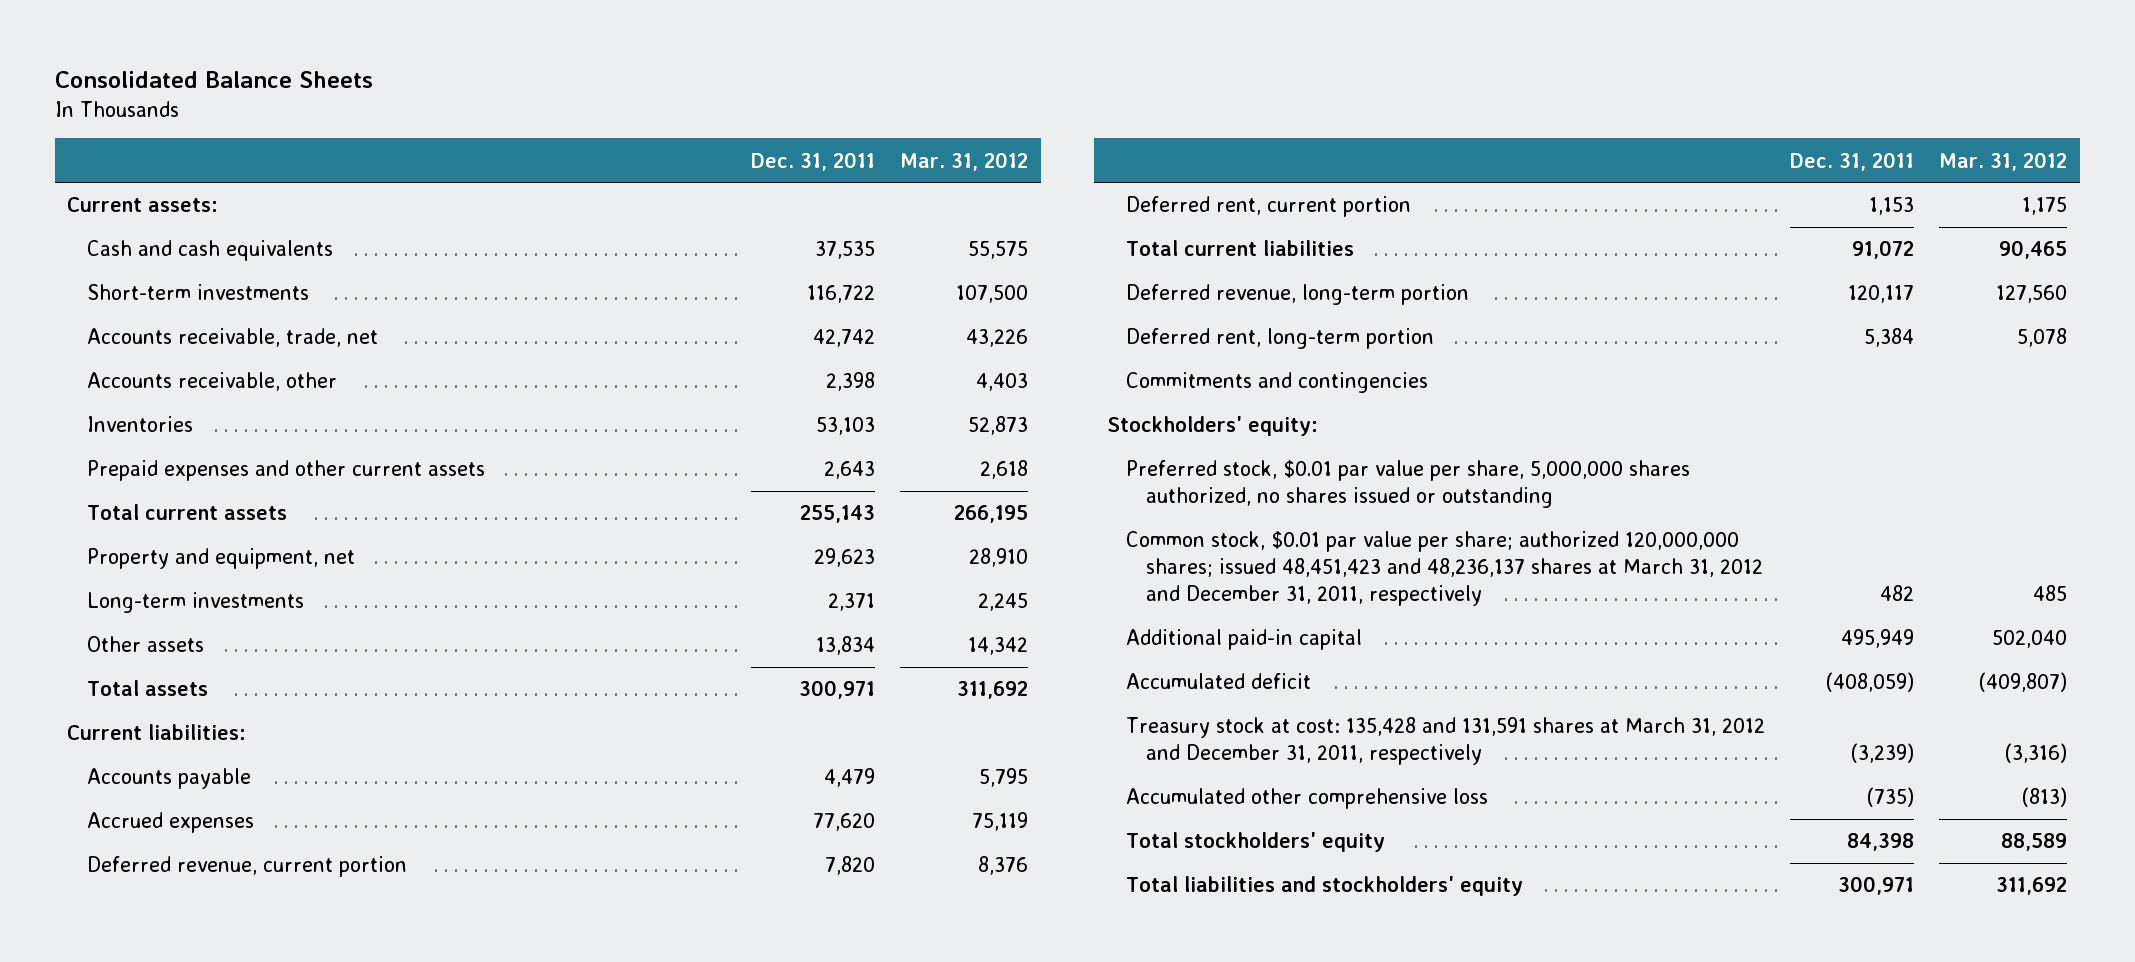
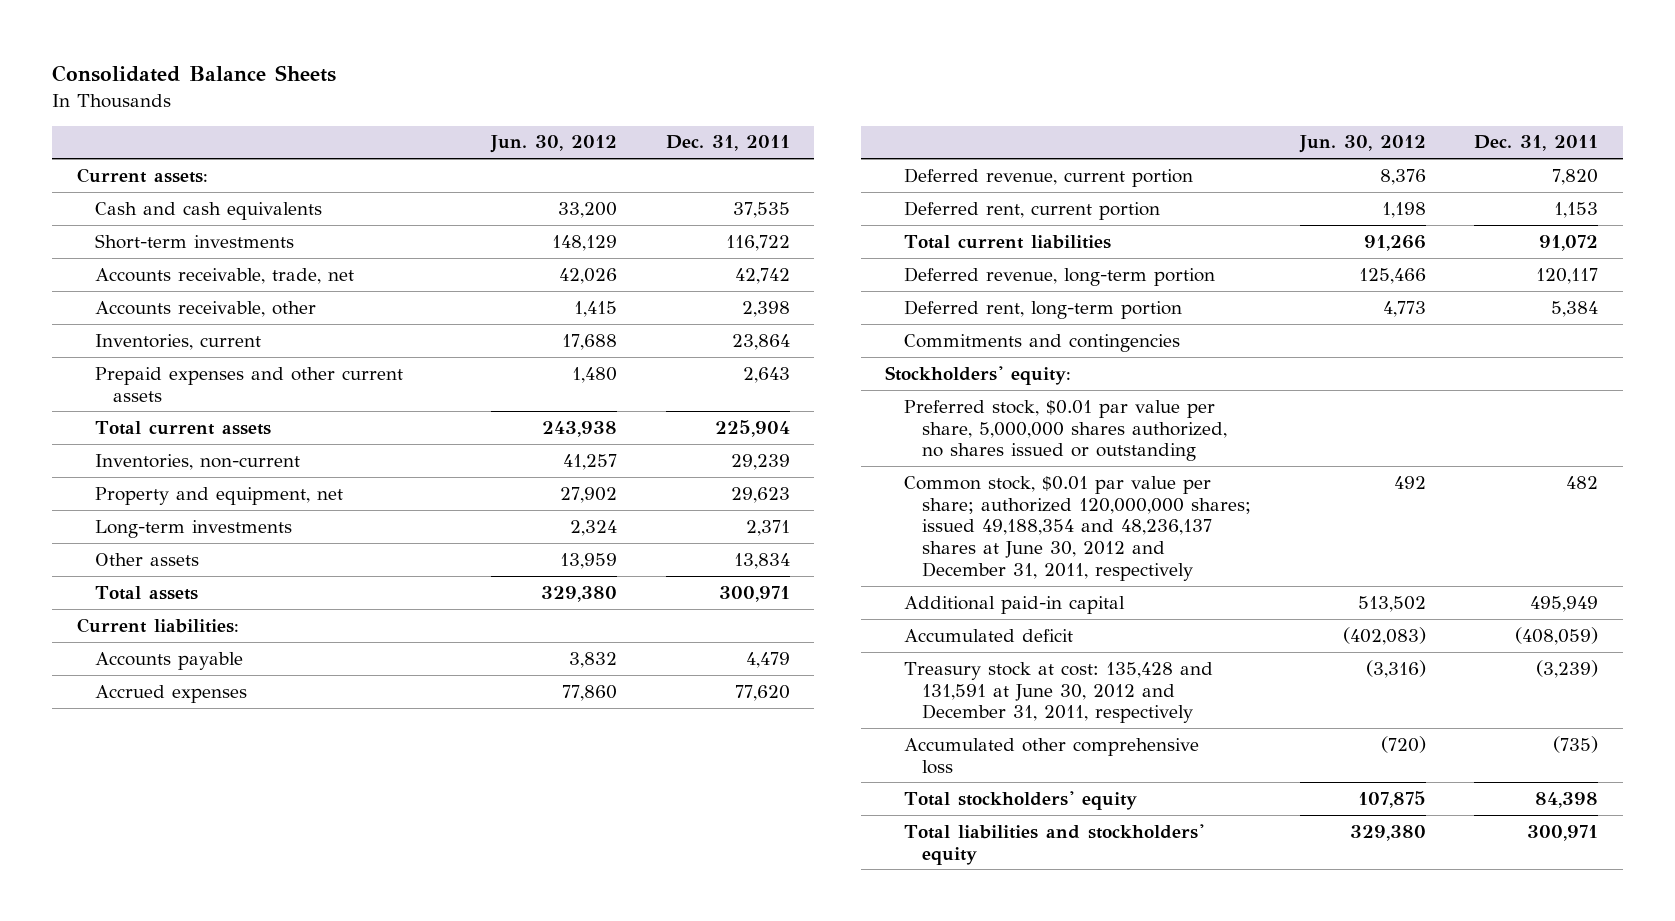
[900,151,1029,171] Mar. 31, 2012 -> none
none -> [489,135,617,154] Jun. 30, 2012
[86,416,193,433] Inventories -> [94,333,261,350] Inventories, current
[815,417,875,436] 53,103 -> [731,333,790,350] 23,864
[799,505,875,524] 255,143 -> [714,419,790,437] 225,904
none -> [94,453,300,470] Inventories, non-current
[1126,531,1763,607] Common stock, $0.01 par value per share; authorized 120,000,000 shares; issued 48,451,423 and 48,236,137 shares at March 31, 2012 and December 31, 2011, respectively -> [903,475,1251,581] Common stock, $0.01 par value per share; authorized 120,000,000 shares; issued 49,188,354 and 48,236,137 shares at June 30, 2012 and December 31, 2011, respectively
[1126,717,1766,766] Treasury stock at cost: 135,428 and 131,591 shares at March 31, 2012 and December 31, 2011, respectively -> [903,661,1213,724] Treasury stock at cost: 135,428 and 131,591 at June 30, 2012 and December 31, 2011, respectively

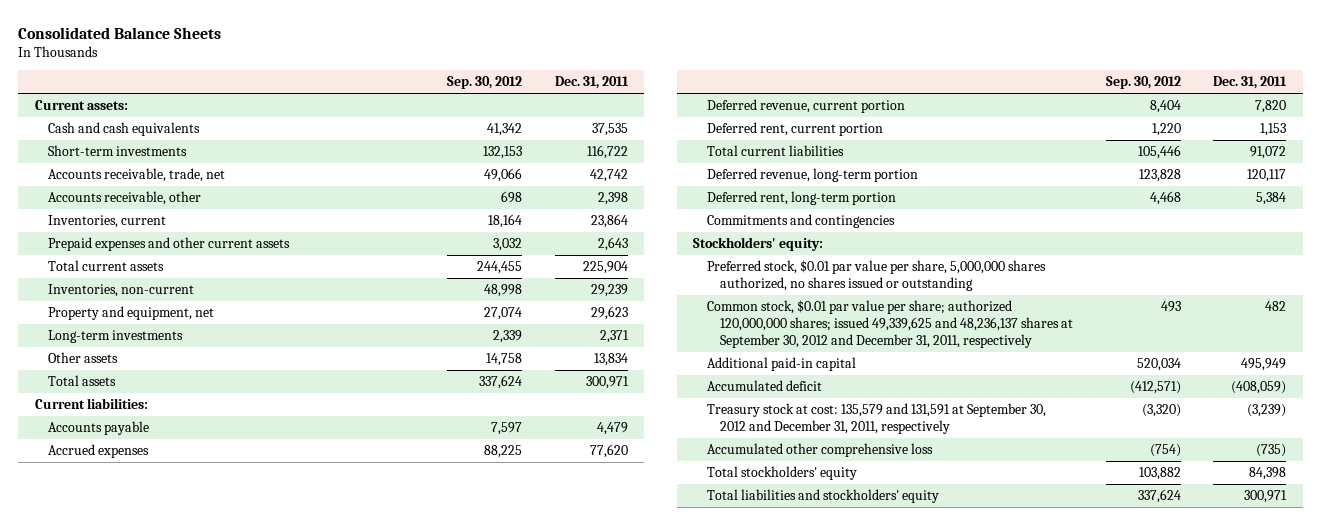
[489,135,617,154] Jun. 30, 2012 -> none
none -> [446,76,522,90] Sep. 30, 2012
[903,475,1251,581] Common stock, $0.01 par value per share; authorized 120,000,000 shares; issued 49,188,354 and 48,236,137 shares at June 30, 2012 and December 31, 2011, respectively -> [706,299,1073,349] Common stock, $0.01 par value per share; authorized 120,000,000 shares; issued 49,339,625 and 48,236,137 shares at September 30, 2012 and December 31, 2011, respectively
[903,661,1213,724] Treasury stock at cost: 135,428 and 131,591 at June 30, 2012 and December 31, 2011, respectively -> [706,402,1046,435] Treasury stock at cost: 135,579 and 131,591 at September 30, 2012 and December 31, 2011, respectively

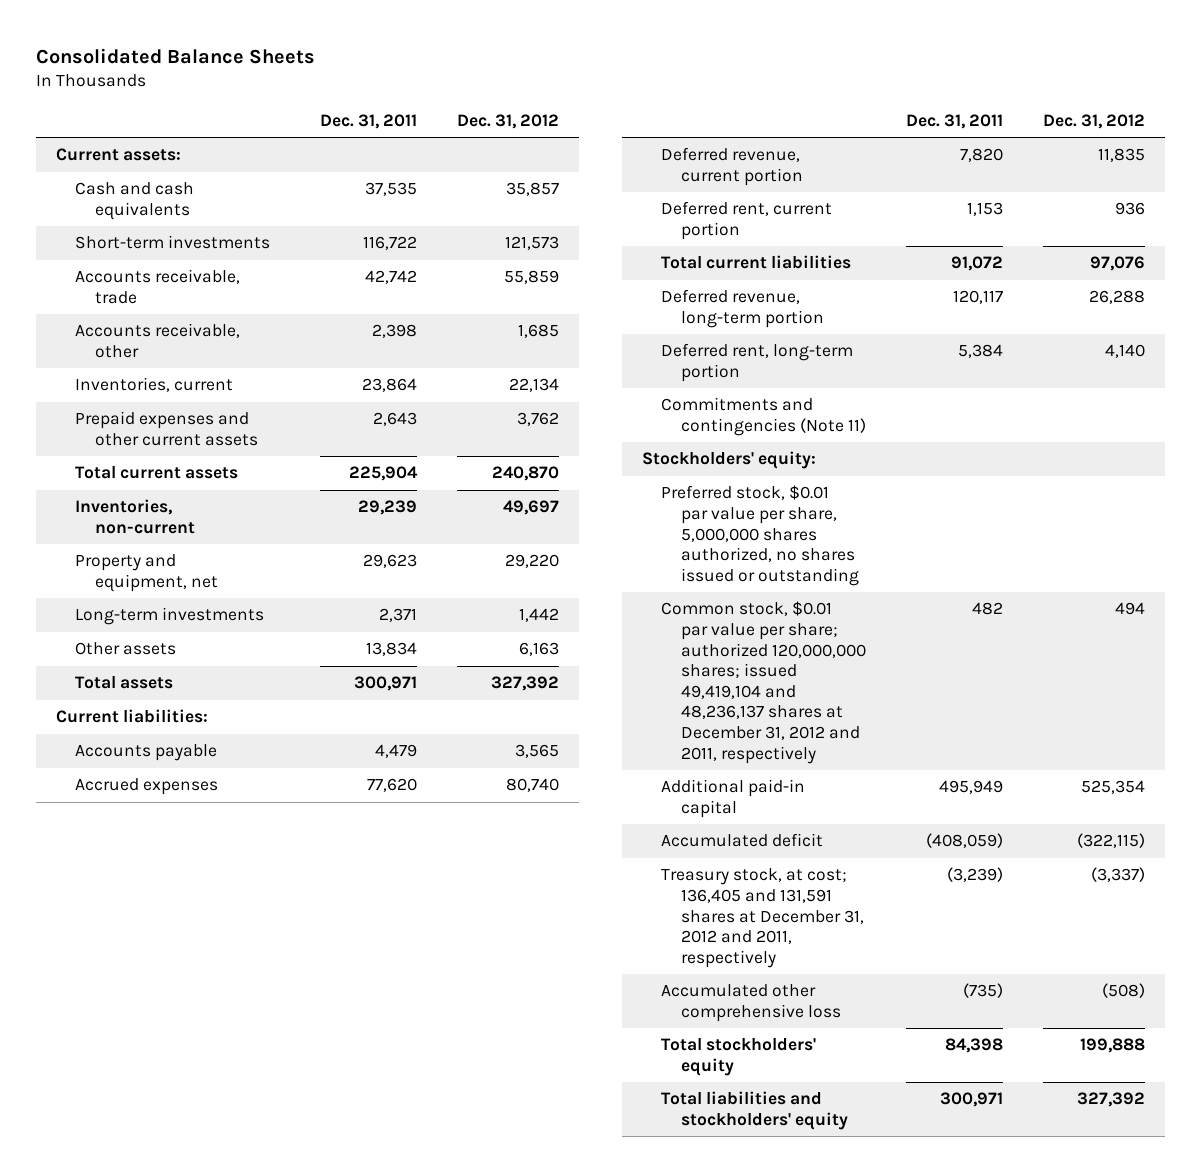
[446,76,522,90] Sep. 30, 2012 -> none
none -> [456,113,559,129] Dec. 31, 2012
[48,167,226,182] Accounts receivable, trade, net -> [75,269,241,304] Accounts receivable, trade
[706,213,895,228] Commitments and contingencies -> [661,397,866,436] Commitments and contingencies (Note 11)
[706,299,1073,349] Common stock, $0.01 par value per share; authorized 120,000,000 shares; issued 49,339,625 and 48,236,137 shares at September 30, 2012 and December 31, 2011, respectively -> [661,601,866,764] Common stock, $0.01 par value per share; authorized 120,000,000 shares; issued 49,419,104 and 48,236,137 shares at December 31, 2012 and 2011, respectively
[706,402,1046,435] Treasury stock at cost: 135,579 and 131,591 at September 30, 2012 and December 31, 2011, respectively -> [661,868,864,968] Treasury stock, at cost; 136,405 and 131,591 shares at December 31, 2012 and 2011, respectively

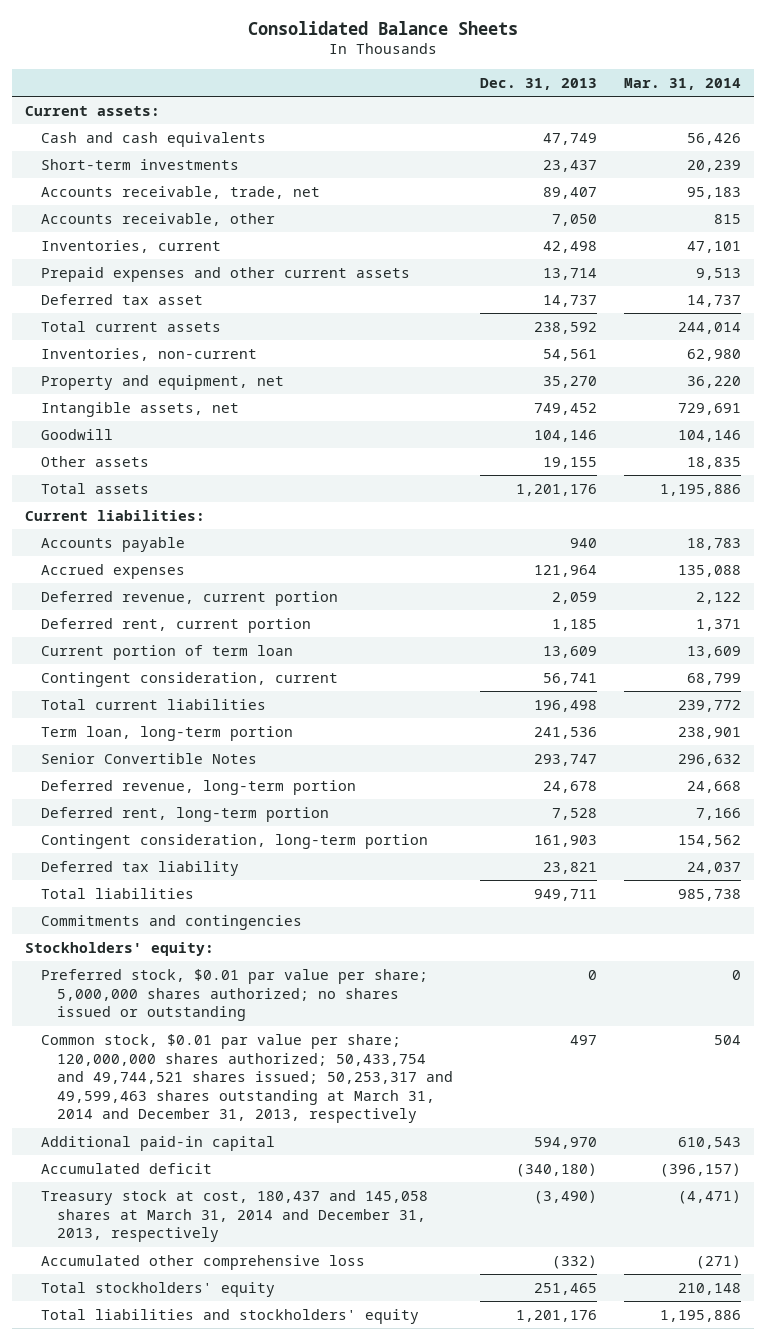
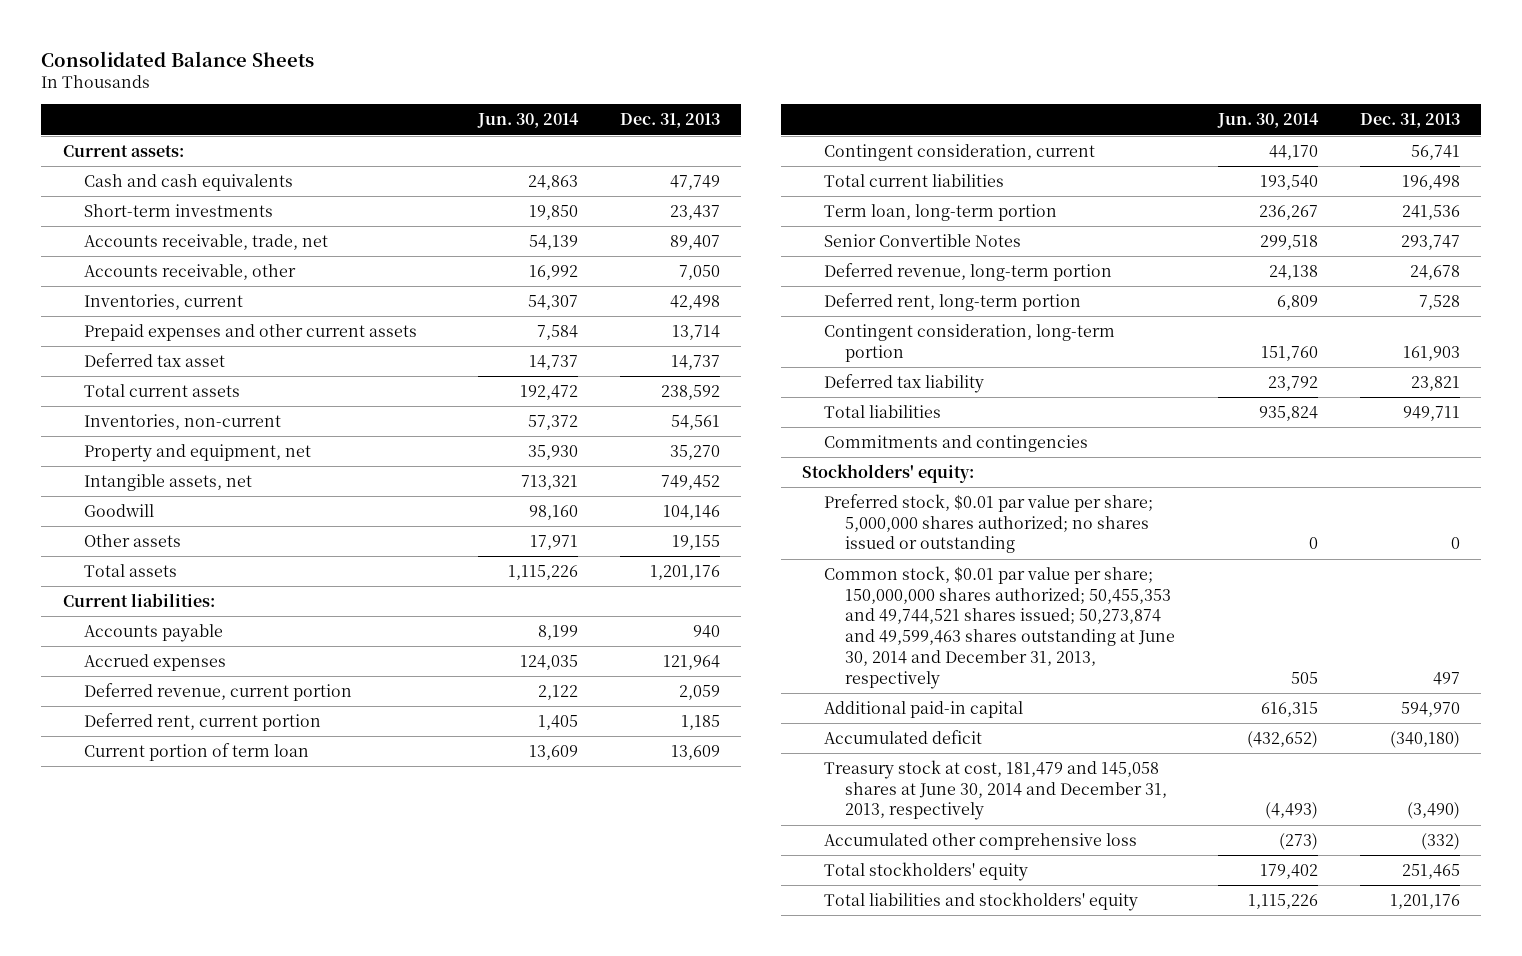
[623,77,741,90] Mar. 31, 2014 -> none
none -> [476,113,579,129] Jun. 30, 2014
[41,1033,454,1124] Common stock, $0.01 par value per share; 120,000,000 shares authorized; 50,433,754 and 49,744,521 shares issued; 50,253,317 and 49,599,463 shares outstanding at March 31, 2014 and December 31, 2013, respectively -> [823,565,1176,689] Common stock, $0.01 par value per share; 150,000,000 shares authorized; 50,455,353 and 49,744,521 shares issued; 50,273,874 and 49,599,463 shares outstanding at June 30, 2014 and December 31, 2013, respectively
[41,1189,429,1243] Treasury stock at cost, 180,437 and 145,058 shares at March 31, 2014 and December 31, 2013, respectively -> [823,759,1168,821] Treasury stock at cost, 181,479 and 145,058 shares at June 30, 2014 and December 31, 2013, respectively

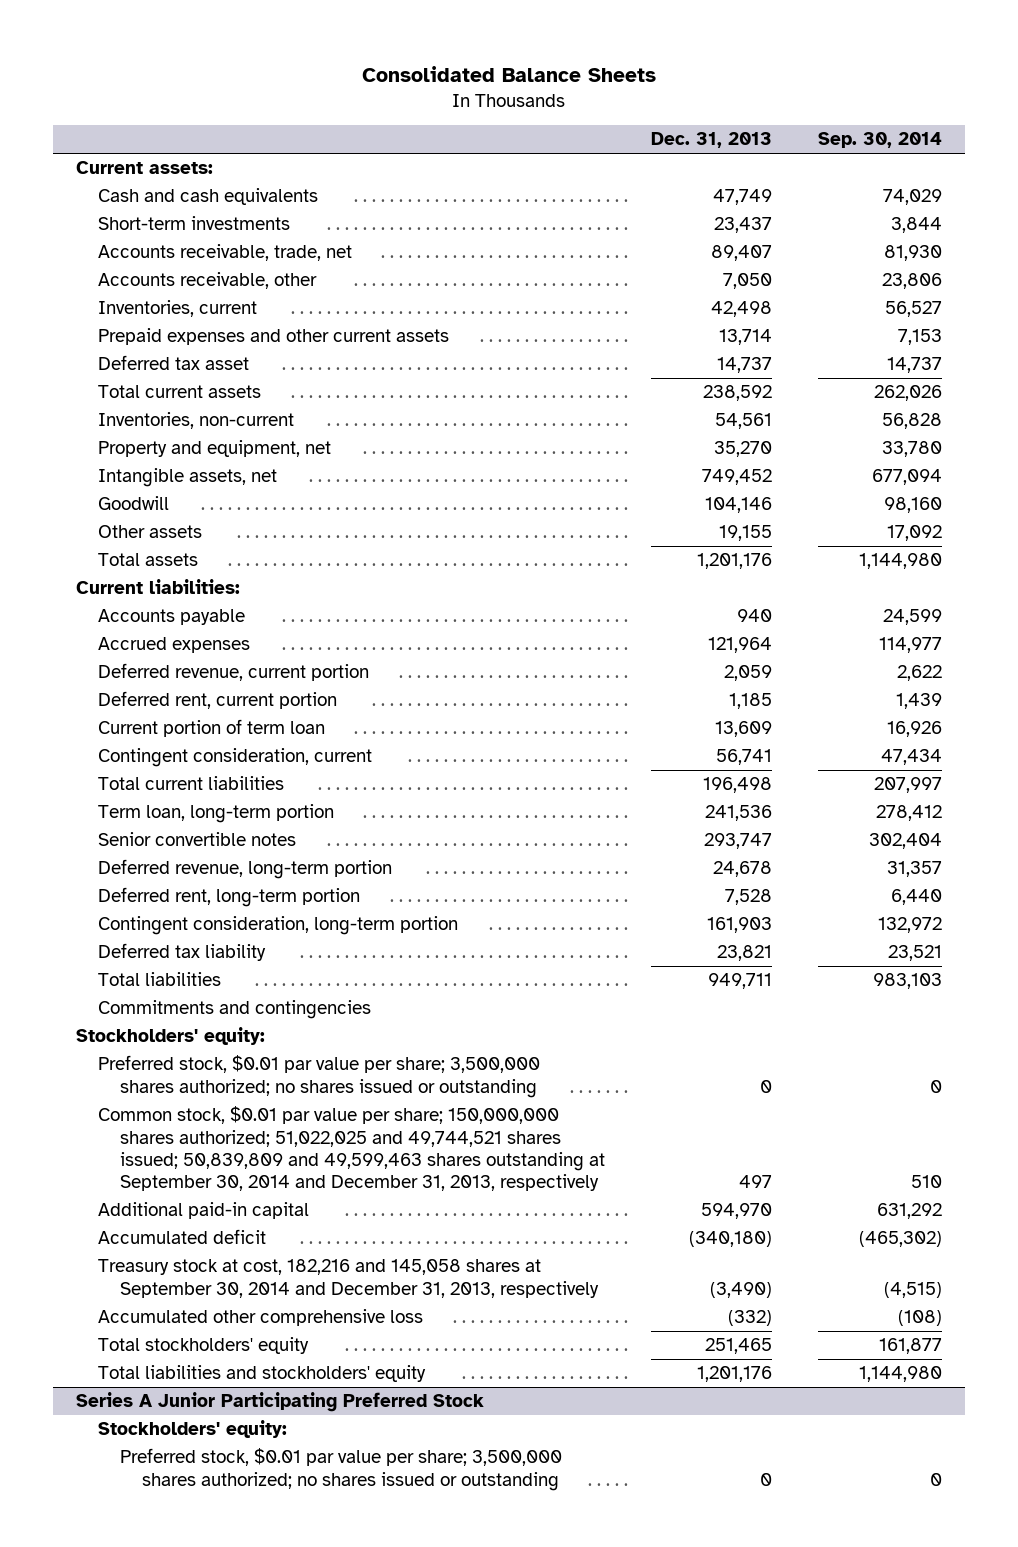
[476,113,579,129] Jun. 30, 2014 -> none
none -> [817,132,942,149] Sep. 30, 2014
[823,233,1021,247] Senior Convertible Notes -> [97,832,296,847] Senior convertible notes
[823,493,1153,554] Preferred stock, $0.01 par value per share; 5,000,000 shares authorized; no shares issued or outstanding -> [97,1055,540,1098] Preferred stock, $0.01 par value per share; 3,500,000 shares authorized; no shares issued or outstanding
[823,565,1176,689] Common stock, $0.01 par value per share; 150,000,000 shares authorized; 50,455,353 and 49,744,521 shares issued; 50,273,874 and 49,599,463 shares outstanding at June 30, 2014 and December 31, 2013, respectively -> [97,1106,605,1192] Common stock, $0.01 par value per share; 150,000,000 shares authorized; 51,022,025 and 49,744,521 shares issued; 50,839,809 and 49,599,463 shares outstanding at September 30, 2014 and December 31, 2013, respectively
[823,759,1168,821] Treasury stock at cost, 181,479 and 145,058 shares at June 30, 2014 and December 31, 2013, respectively -> [97,1259,599,1298] Treasury stock at cost, 182,216 and 145,058 shares at September 30, 2014 and December 31, 2013, respectively
none -> [76,1392,485,1413] Series A Junior Participating Preferred Stock
none -> [97,1420,287,1439] Stockholders' equity:
none -> [119,1448,562,1491] Preferred stock, $0.01 par value per share; 3,500,000 shares authorized; no shares issued or outstanding

